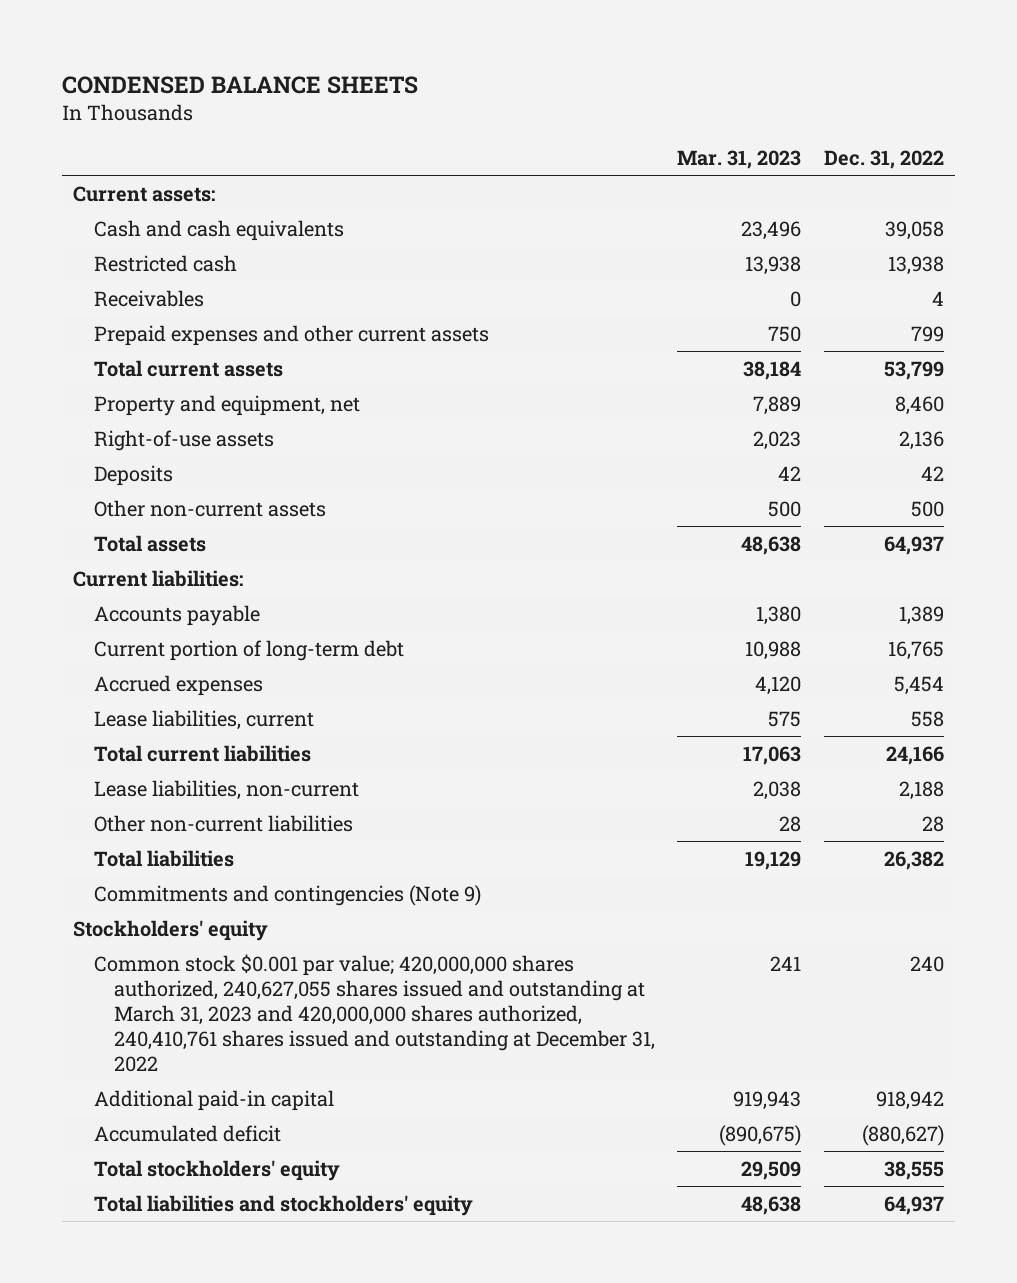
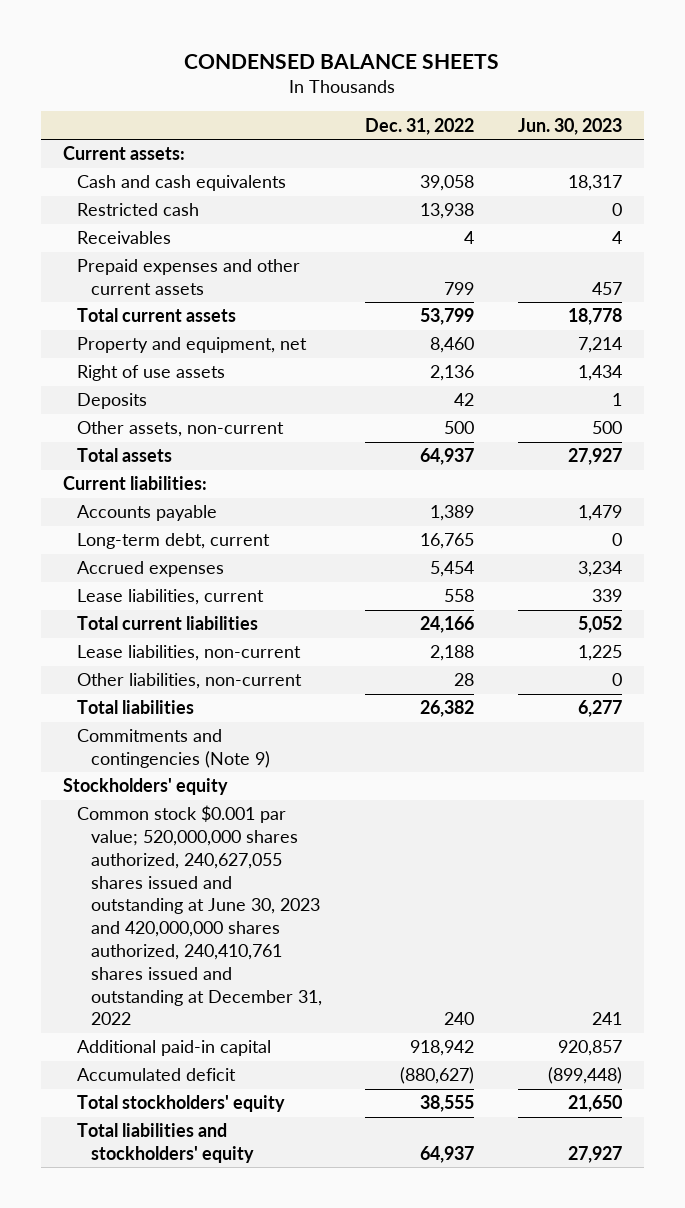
[677,150,802,170] Mar. 31, 2023 -> none
none -> [518,117,623,135] Jun. 30, 2023
[93,429,274,451] Right-of-use assets -> [76,365,225,382] Right of use assets
[93,499,326,517] Other non-current assets -> [76,421,284,438] Other assets, non-current
[93,639,404,661] Current portion of long-term debt -> [76,533,270,550] Long-term debt, current
[93,814,353,832] Other non-current liabilities -> [76,673,302,690] Other liabilities, non-current
[93,953,656,1073] Common stock $0.001 par value; 420,000,000 shares authorized, 240,627,055 shares issued and outstanding at March 31, 2023 and 420,000,000 shares authorized, 240,410,761 shares issued and outstanding at December 31, 2022 -> [76,805,322,1026] Common stock $0.001 par value; 520,000,000 shares authorized, 240,627,055 shares issued and outstanding at June 30, 2023 and 420,000,000 shares authorized, 240,410,761 shares issued and outstanding at December 31, 2022

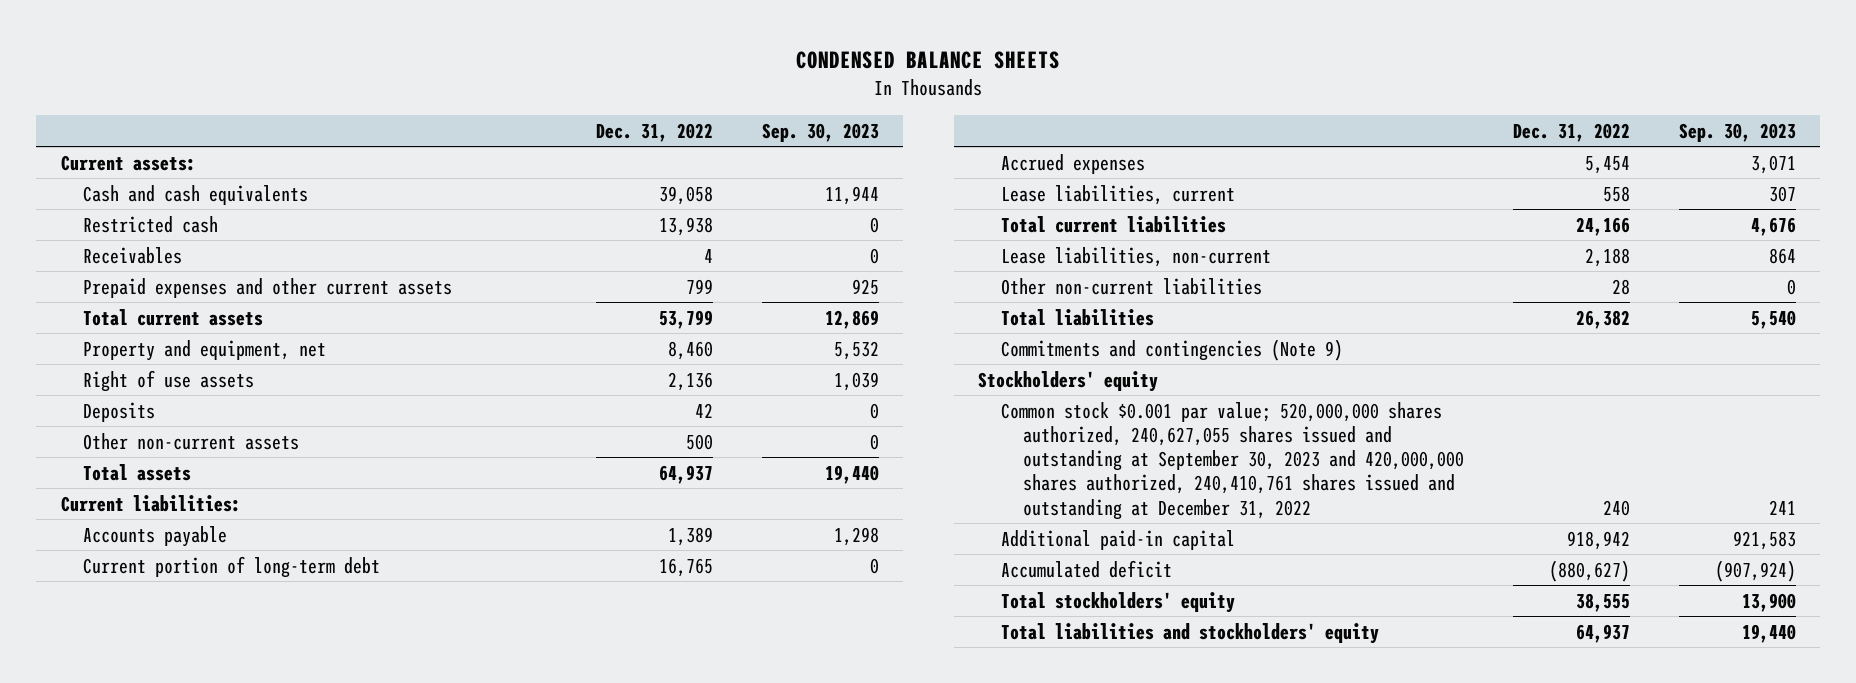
[518,117,623,135] Jun. 30, 2023 -> none
none -> [761,122,879,142] Sep. 30, 2023
[76,421,284,438] Other assets, non-current -> [83,432,300,450] Other non-current assets
[76,533,270,550] Long-term debt, current -> [83,555,381,578] Current portion of long-term debt
[76,673,302,690] Other liabilities, non-current -> [1000,277,1262,295] Other non-current liabilities
[76,805,322,1026] Common stock $0.001 par value; 520,000,000 shares authorized, 240,627,055 shares issued and outstanding at June 30, 2023 and 420,000,000 shares authorized, 240,410,761 shares issued and outstanding at December 31, 2022 -> [1000,401,1465,520] Common stock $0.001 par value; 520,000,000 shares authorized, 240,627,055 shares issued and outstanding at September 30, 2023 and 420,000,000 shares authorized, 240,410,761 shares issued and outstanding at December 31, 2022

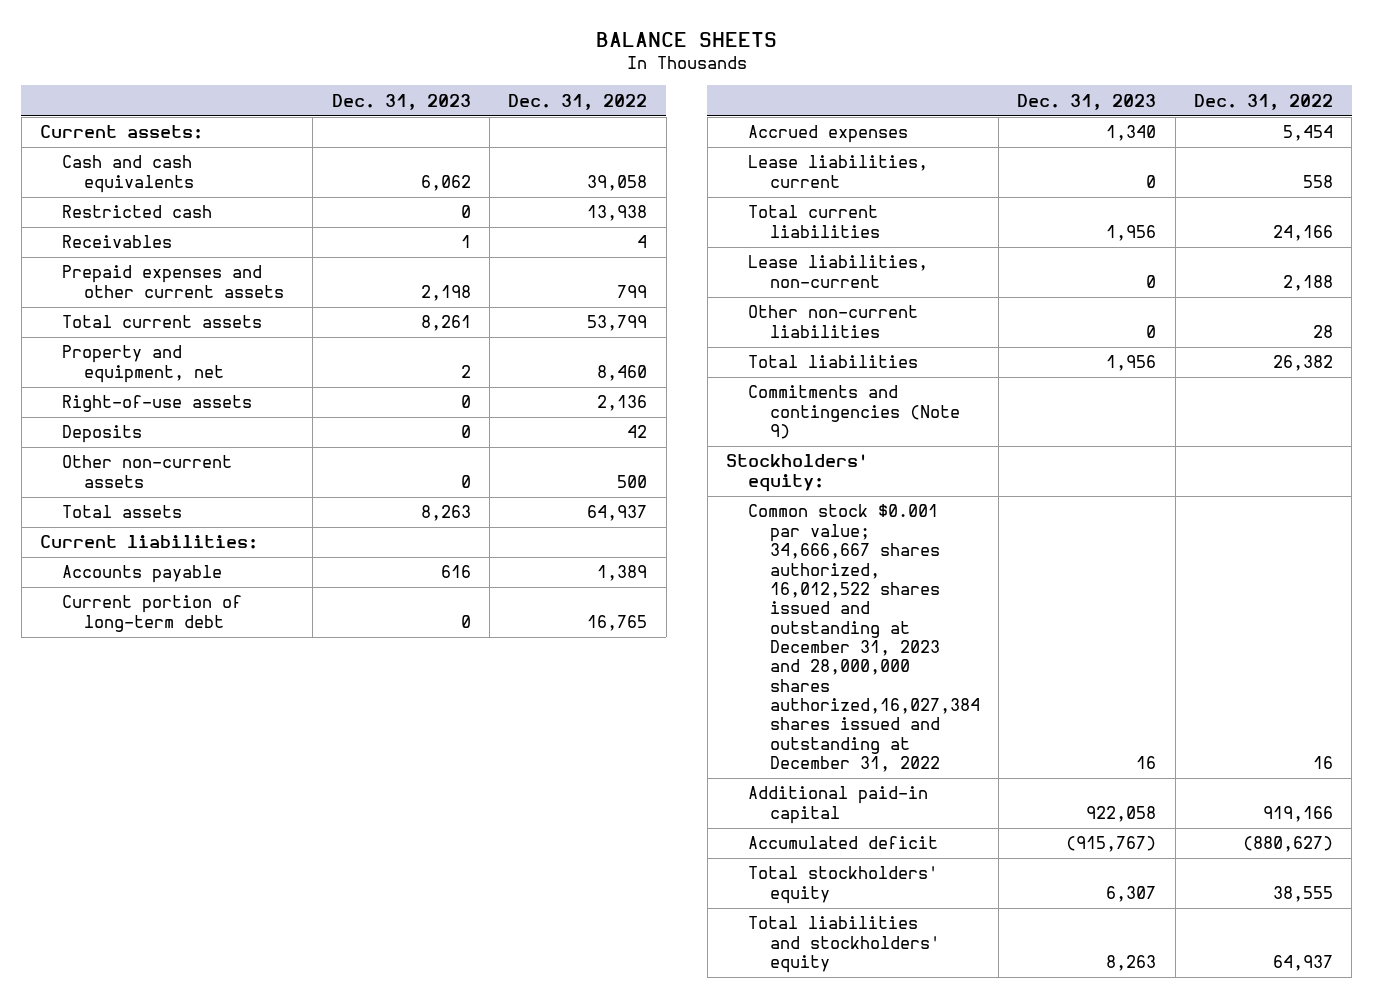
[796,50,1061,69] CONDENSED BALANCE SHEETS -> [595,31,777,47] BALANCE SHEETS
[761,122,879,142] Sep. 30, 2023 -> none
none -> [331,93,471,110] Dec. 31, 2023
[83,369,255,392] Right of use assets -> [62,395,253,413] Right-of-use assets
[977,370,1158,392] Stockholders' equity -> [725,454,868,492] Stockholders' equity:
[1000,401,1465,520] Common stock $0.001 par value; 520,000,000 shares authorized, 240,627,055 shares issued and outstanding at September 30, 2023 and 420,000,000 shares authorized, 240,410,761 shares issued and outstanding at December 31, 2022 -> [747,504,980,773] Common stock $0.001 par value; 34,666,667 shares authorized, 16,012,522 shares issued and outstanding at December 31, 2023 and 28,000,000 shares authorized,16,027,384 shares issued and outstanding at December 31, 2022
[1603,499,1631,516] 240 -> [1313,756,1334,770] 16
[1567,530,1631,550] 918,942 -> [1263,805,1334,822] 919,166

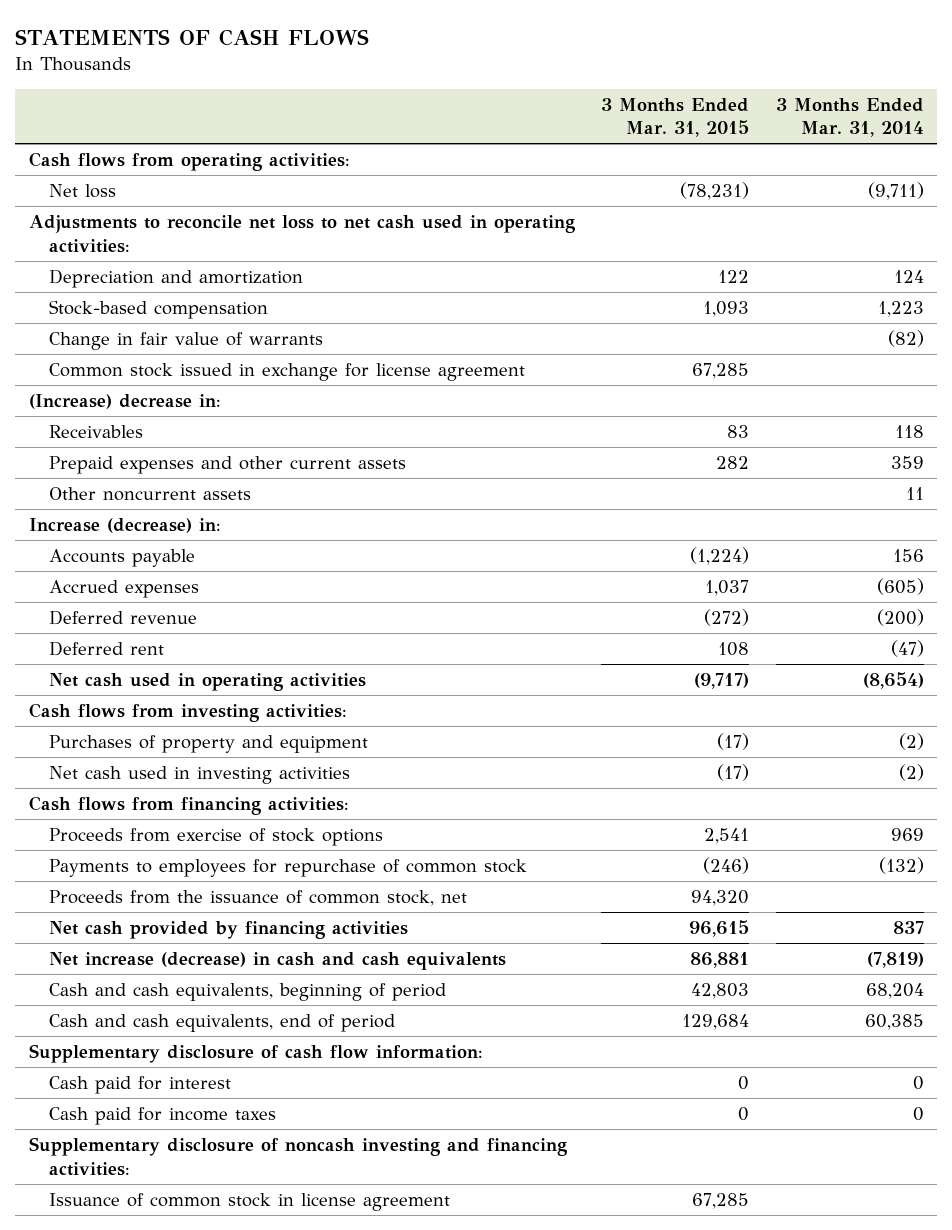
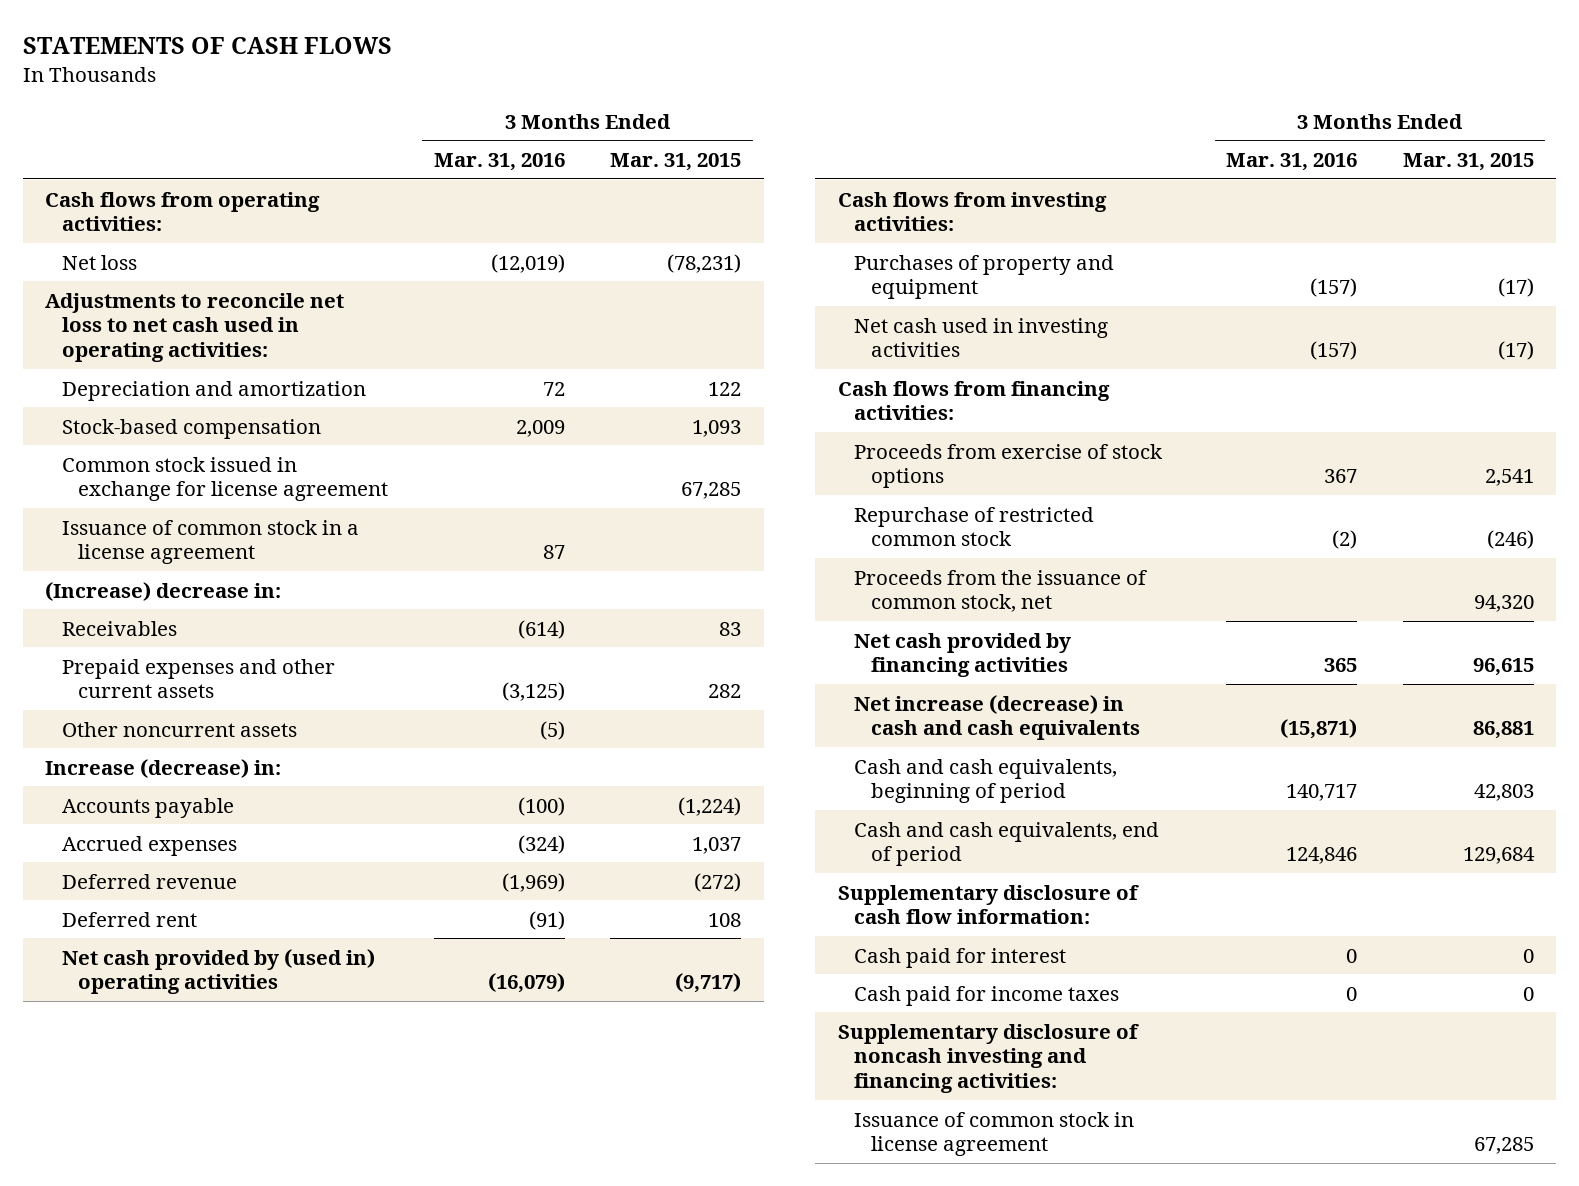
[775,97,924,138] 3 Months Ended Mar. 31, 2014 -> none
none -> [433,153,565,172] Mar. 31, 2016
[48,331,323,350] Change in fair value of warrants -> none
none -> [61,519,359,565] Issuance of common stock in a license agreement
[48,672,366,691] Net cash used in operating activities -> [61,948,375,995] Net cash provided by (used in) operating activities
[48,858,527,877] Payments to employees for repurchase of common stock -> [854,506,1095,547] Repurchase of restricted common stock

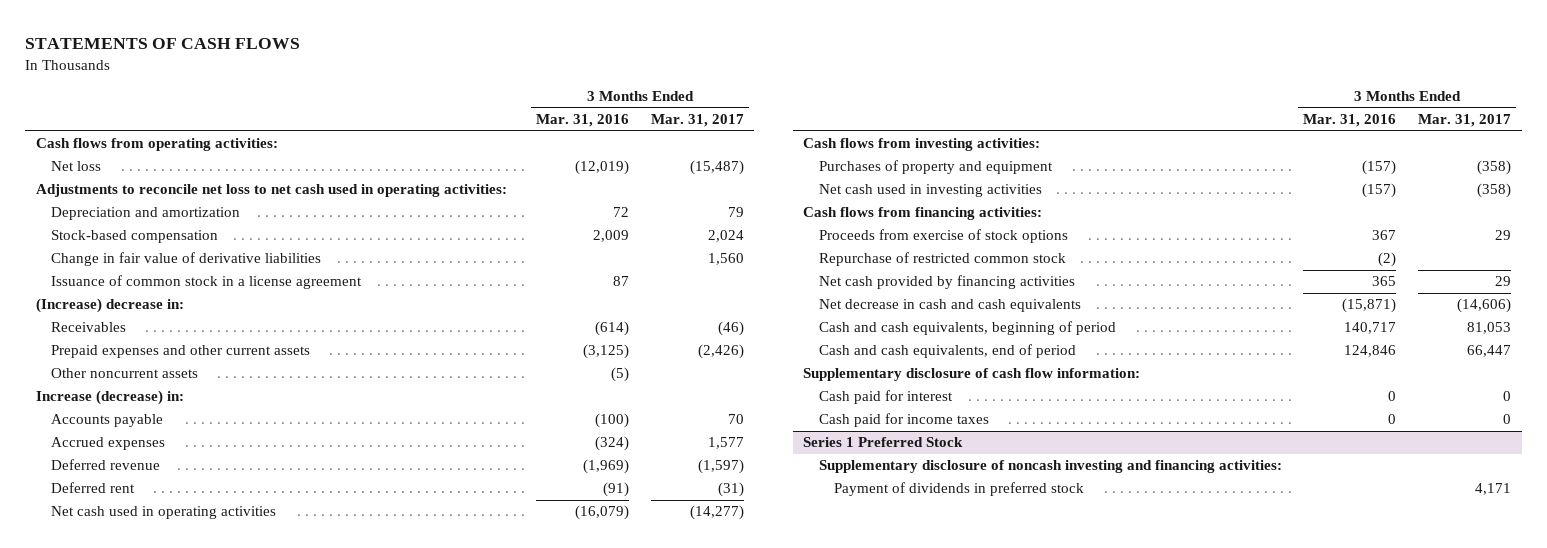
[610,153,742,172] Mar. 31, 2015 -> none
none -> [650,114,744,128] Mar. 31, 2017
[61,456,389,502] Common stock issued in exchange for license agreement -> none
none -> [51,252,322,267] Change in fair value of derivative liabilities
[61,948,375,995] Net cash provided by (used in) operating activities -> [51,506,277,520] Net cash used in operating activities
[854,569,1148,613] Proceeds from the issuance of common stock, net -> none
[854,694,1140,741] Net increase (decrease) in cash and cash equivalents -> [818,299,1081,313] Net decrease in cash and cash equivalents
none -> [803,437,964,448] Series 1 Preferred Stock
[854,1111,1135,1157] Issuance of common stock in license agreement -> none
none -> [833,482,1084,497] Payment of dividends in preferred stock

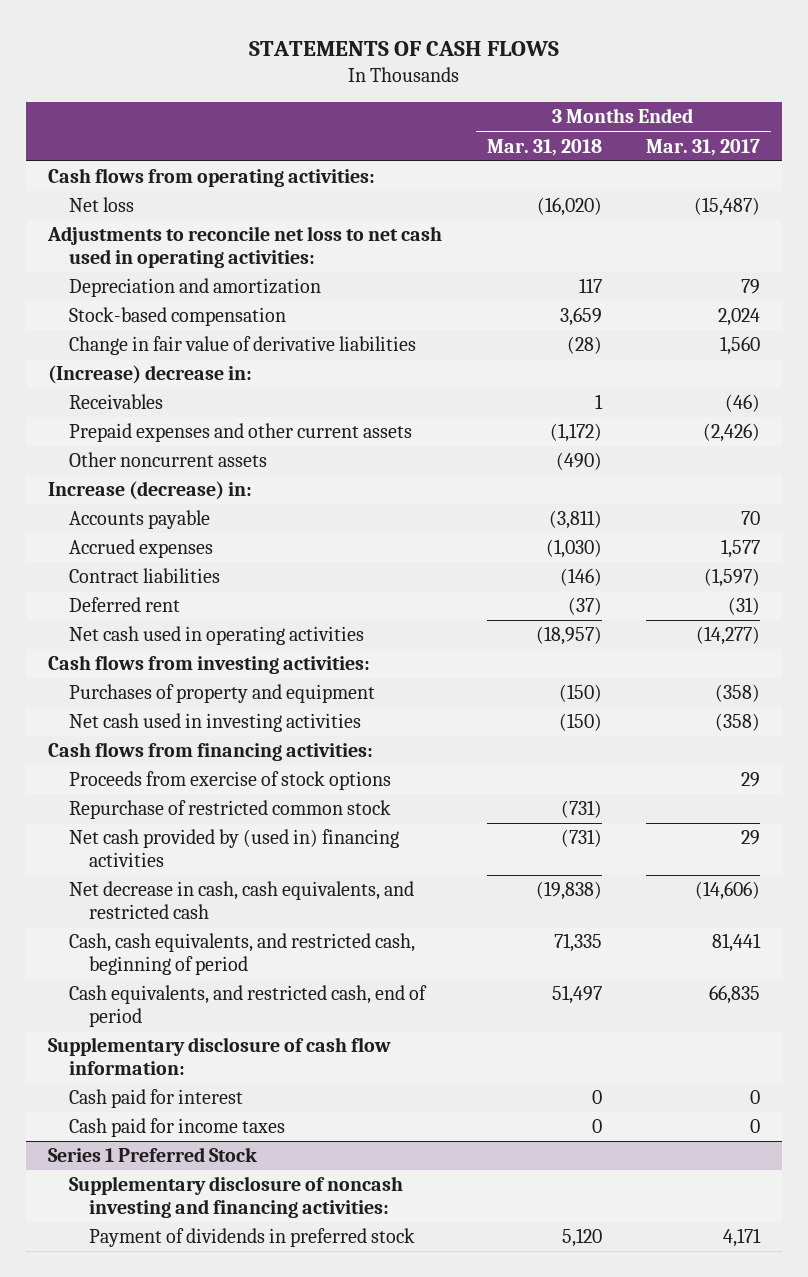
[535,114,629,128] Mar. 31, 2016 -> none
none -> [486,138,602,156] Mar. 31, 2018
[51,275,363,290] Issuance of common stock in a license agreement -> none
[51,459,161,471] Deferred revenue -> [68,568,220,584] Contract liabilities
[818,275,1075,290] Net cash provided by financing activities -> [68,829,399,868] Net cash provided by (used in) financing activities
[818,299,1081,313] Net decrease in cash and cash equivalents -> [68,881,414,920] Net decrease in cash, cash equivalents, and restricted cash
[818,321,1116,336] Cash and cash equivalents, beginning of period -> [68,933,415,976] Cash, cash equivalents, and restricted cash, beginning of period
[1466,322,1511,335] 81,053 -> [712,933,762,953] 81,441
[818,344,1076,359] Cash and cash equivalents, end of period -> [68,985,427,1028] Cash equivalents, and restricted cash, end of period
[1466,345,1511,358] 66,447 -> [709,985,761,1005] 66,835

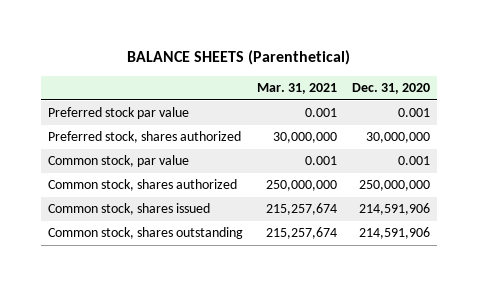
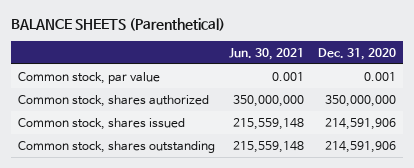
[257,83,338,95] Mar. 31, 2021 -> none
none -> [228,47,304,60] Jun. 30, 2021
[47,107,189,120] Preferred stock par value -> none
[47,131,241,144] Preferred stock, shares authorized -> none
[358,180,430,192] 250,000,000 -> [324,94,396,107] 350,000,000

